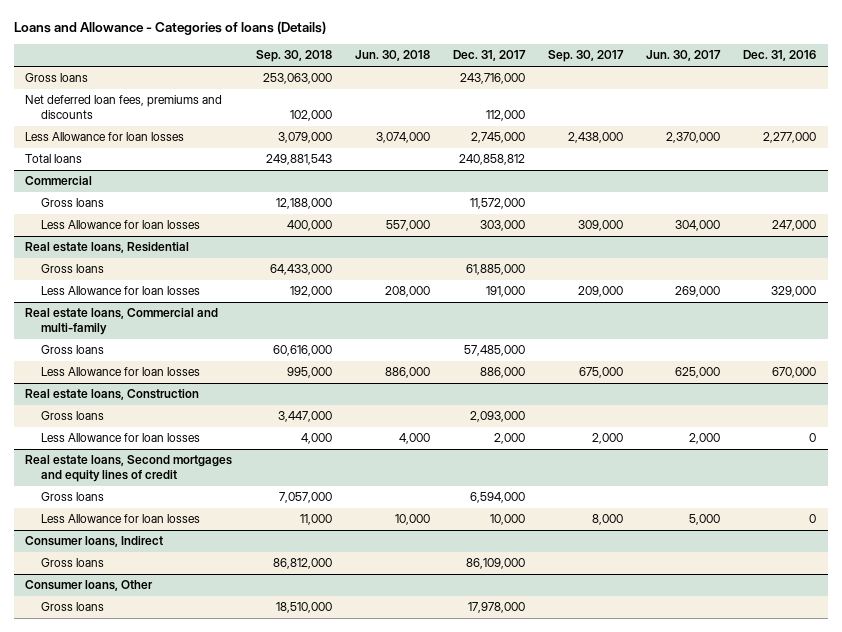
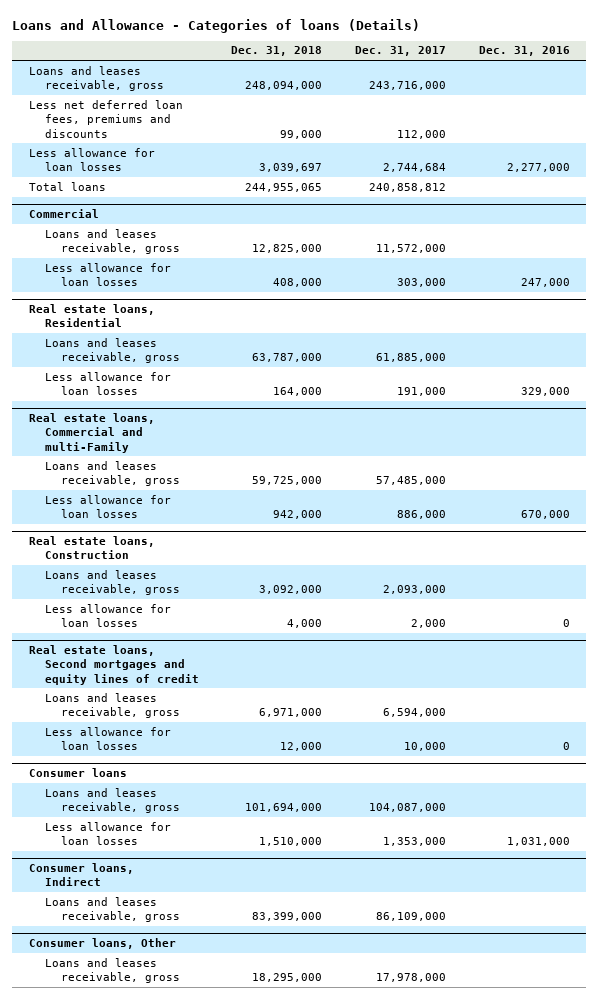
[255,50,332,63] Sep. 30, 2018 -> none
[354,50,430,62] Jun. 30, 2018 -> none
[548,50,625,63] Sep. 30, 2017 -> none
[646,50,722,62] Jun. 30, 2017 -> none
none -> [231,46,323,57] Dec. 31, 2018
[25,73,89,83] Gross loans -> [28,65,164,92] Loans and leases receivable, gross
[25,95,223,120] Net deferred loan fees, premiums and discounts -> [28,99,183,138] Less net deferred loan fees, premiums and discounts
[25,132,185,142] Less Allowance for loan losses -> [28,147,155,172] Less allowance for loan losses
[470,132,525,144] 2,745,000 -> [383,163,447,173] 2,744,684
[40,198,104,208] Gross loans -> [44,228,180,255] Loans and leases receivable, gross
[40,220,200,230] Less Allowance for loan losses -> [44,262,171,287] Less allowance for loan losses
[40,264,104,274] Gross loans -> [44,337,180,364] Loans and leases receivable, gross
[40,286,200,296] Less Allowance for loan losses -> [44,371,171,396] Less allowance for loan losses
[25,308,219,336] Real estate loans, Commercial and multi-family -> [28,412,155,453] Real estate loans, Commercial and multi-Family
[40,345,104,355] Gross loans -> [44,460,180,487] Loans and leases receivable, gross
[40,367,200,377] Less Allowance for loan losses -> [44,494,171,519] Less allowance for loan losses
[40,411,104,421] Gross loans -> [44,569,180,596] Loans and leases receivable, gross
[40,433,200,443] Less Allowance for loan losses -> [44,603,171,628] Less allowance for loan losses
[40,492,104,502] Gross loans -> [44,692,180,719] Loans and leases receivable, gross
[40,514,200,524] Less Allowance for loan losses -> [44,726,171,751] Less allowance for loan losses
none -> [28,767,127,777] Consumer loans
none -> [44,787,180,814] Loans and leases receivable, gross
none -> [44,821,171,846] Less allowance for loan losses
[40,558,104,568] Gross loans -> [44,896,180,923] Loans and leases receivable, gross
[40,602,104,612] Gross loans -> [44,957,180,984] Loans and leases receivable, gross

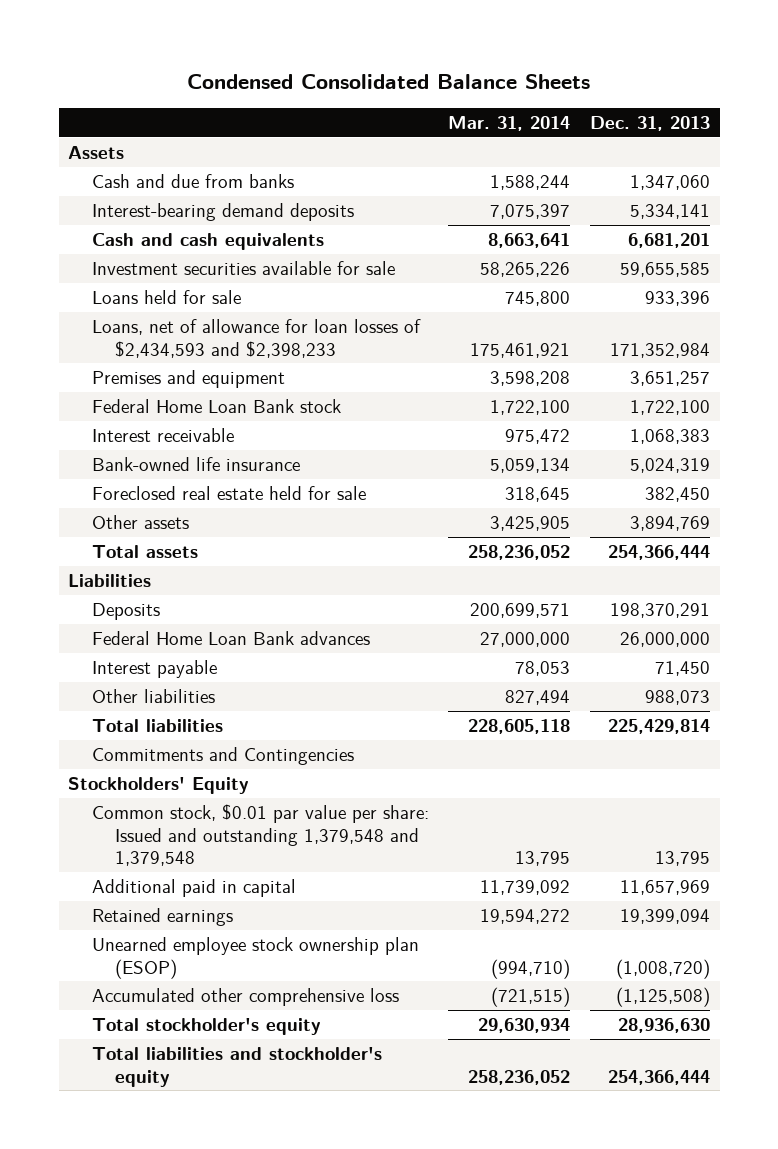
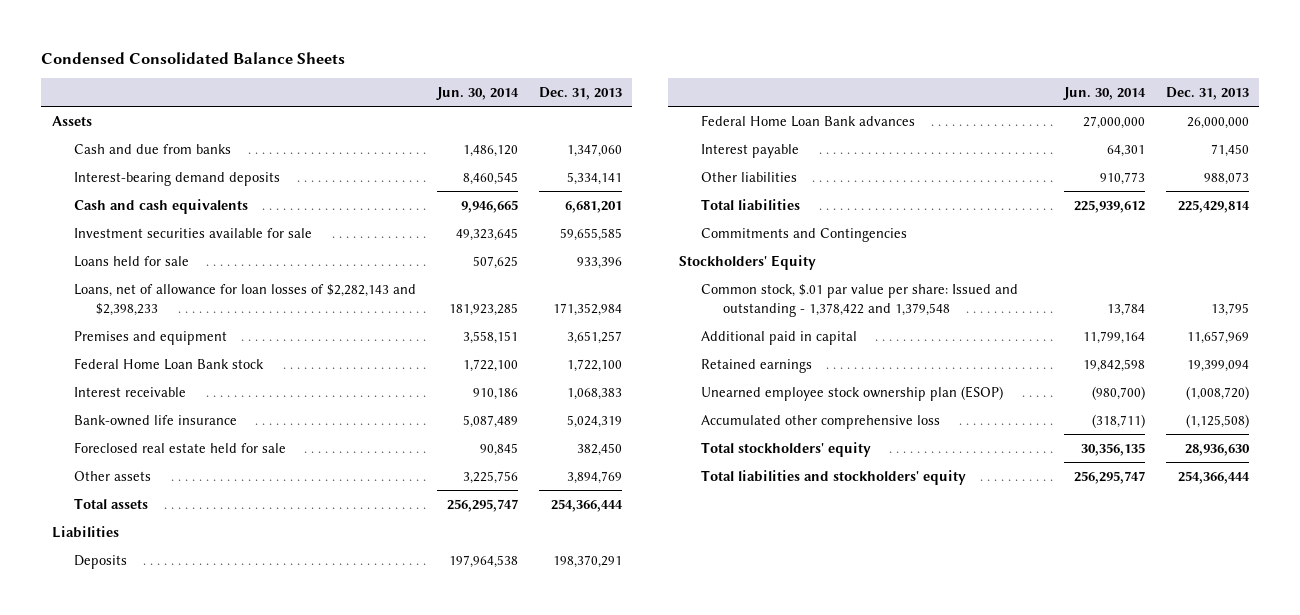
[448,115,571,131] Mar. 31, 2014 -> none
none -> [435,87,519,101] Jun. 30, 2014
[91,319,421,358] Loans, net of allowance for loan losses of $2,434,593 and $2,398,233 -> [73,283,416,316] Loans, net of allowance for loan losses of $2,282,143 and $2,398,233
[91,804,429,867] Common stock, $0.01 par value per share: Issued and outstanding 1,379,548 and 1,379,548 -> [700,283,1018,317] Common stock, $.01 par value per share: Issued and outstanding - 1,378,422 and 1,379,548
[91,1018,321,1036] Total stockholder's equity -> [700,441,871,457] Total stockholders' equity
[91,1047,382,1087] Total liabilities and stockholder's equity -> [700,469,966,485] Total liabilities and stockholders' equity

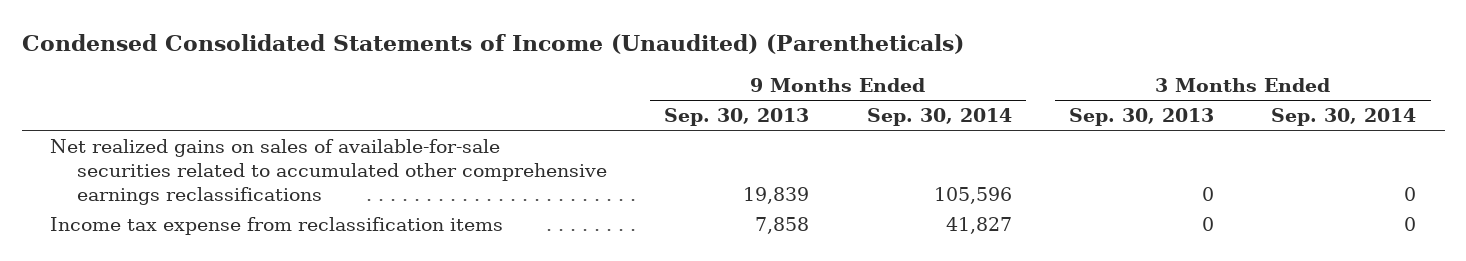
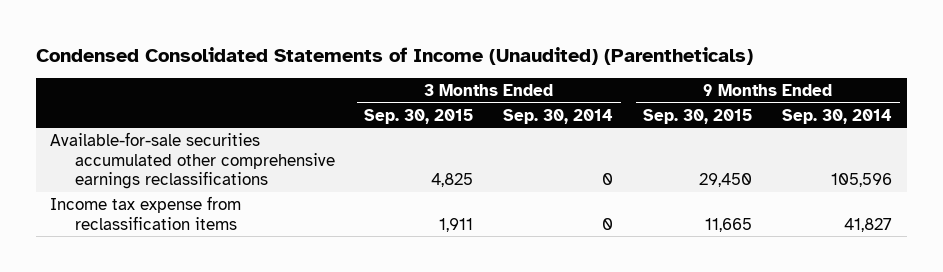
[664,108,810,127] Sep. 30, 2013 -> none
[1068,108,1214,127] Sep. 30, 2013 -> none
none -> [364,108,474,124] Sep. 30, 2015
none -> [643,108,753,124] Sep. 30, 2015
[50,138,607,205] Net realized gains on sales of available-for-sale securities related to accumulated other comprehensive earnings reclassifications -> [50,131,335,190] Available-for-sale securities accumulated other comprehensive earnings reclassifications

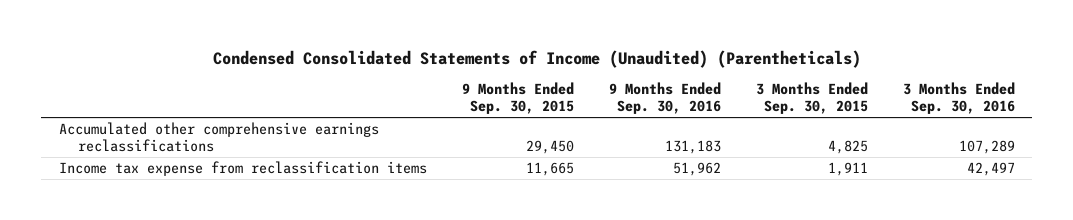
[503,108,614,124] Sep. 30, 2014 -> none
[782,108,893,124] Sep. 30, 2014 -> none
none -> [608,82,721,115] 9 Months Ended Sep. 30, 2016
none -> [902,82,1015,115] 3 Months Ended Sep. 30, 2016
[50,131,335,190] Available-for-sale securities accumulated other comprehensive earnings reclassifications -> [58,122,379,152] Accumulated other comprehensive earnings reclassifications

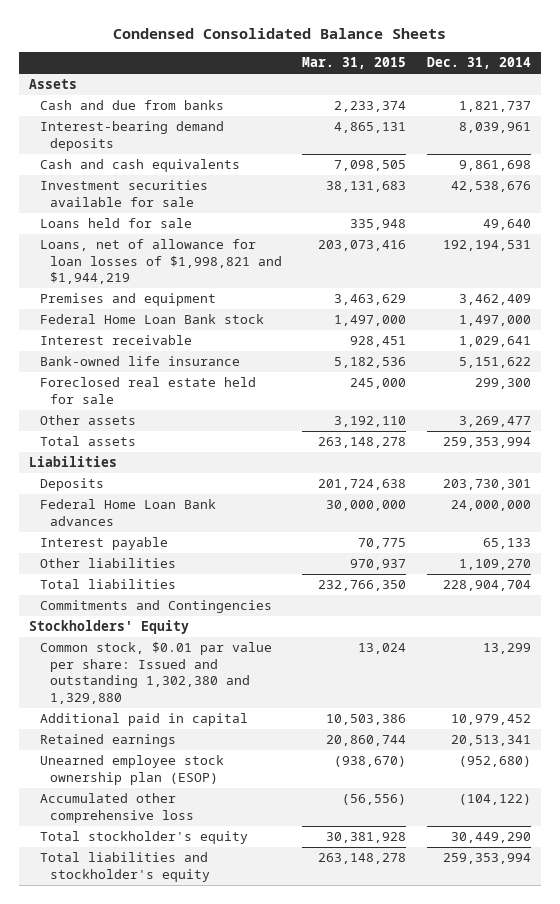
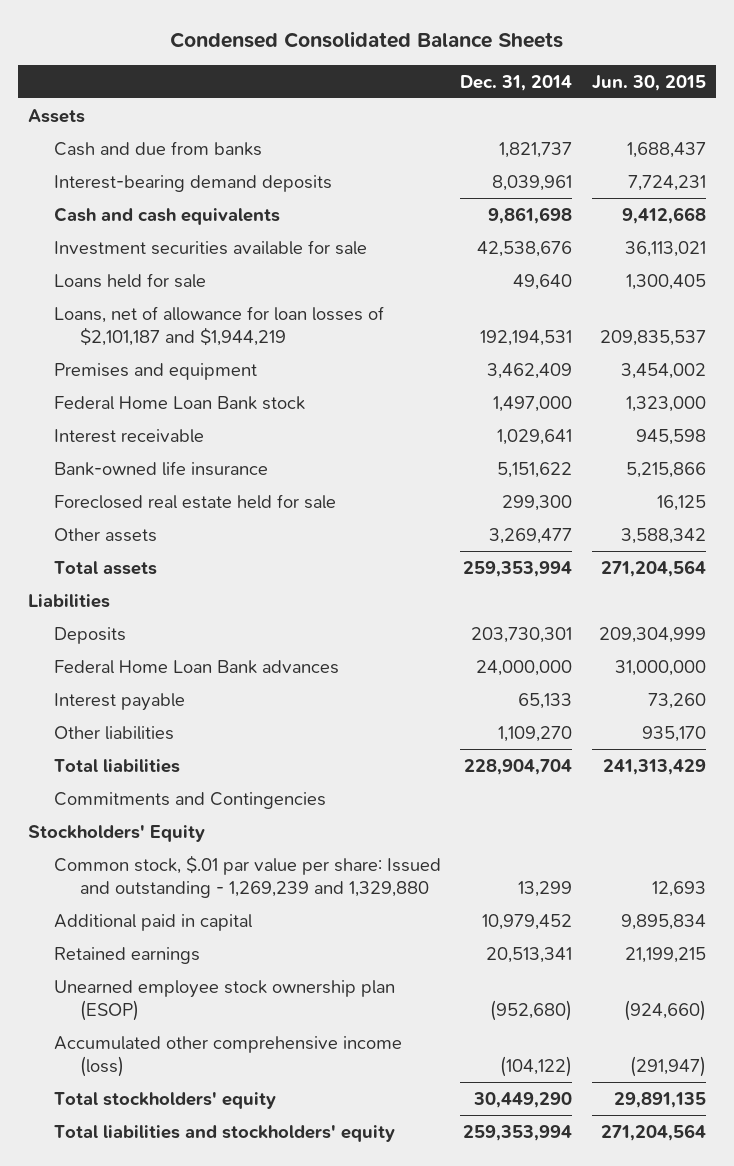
[302,57,407,70] Mar. 31, 2015 -> none
none -> [591,74,706,91] Jun. 30, 2015
[39,239,283,285] Loans, net of allowance for loan losses of $1,998,821 and $1,944,219 -> [53,305,384,346] Loans, net of allowance for loan losses of $2,101,187 and $1,944,219
[39,642,272,704] Common stock, $0.01 par value per share: Issued and outstanding 1,302,380 and 1,329,880 -> [53,854,441,898] Common stock, $.01 par value per share: Issued and outstanding - 1,269,239 and 1,329,880
[39,793,195,823] Accumulated other comprehensive loss -> [53,1035,402,1077] Accumulated other comprehensive income (loss)
[39,831,248,845] Total stockholder's equity -> [53,1091,276,1109] Total stockholders' equity
[39,852,211,882] Total liabilities and stockholder's equity -> [53,1124,395,1142] Total liabilities and stockholders' equity

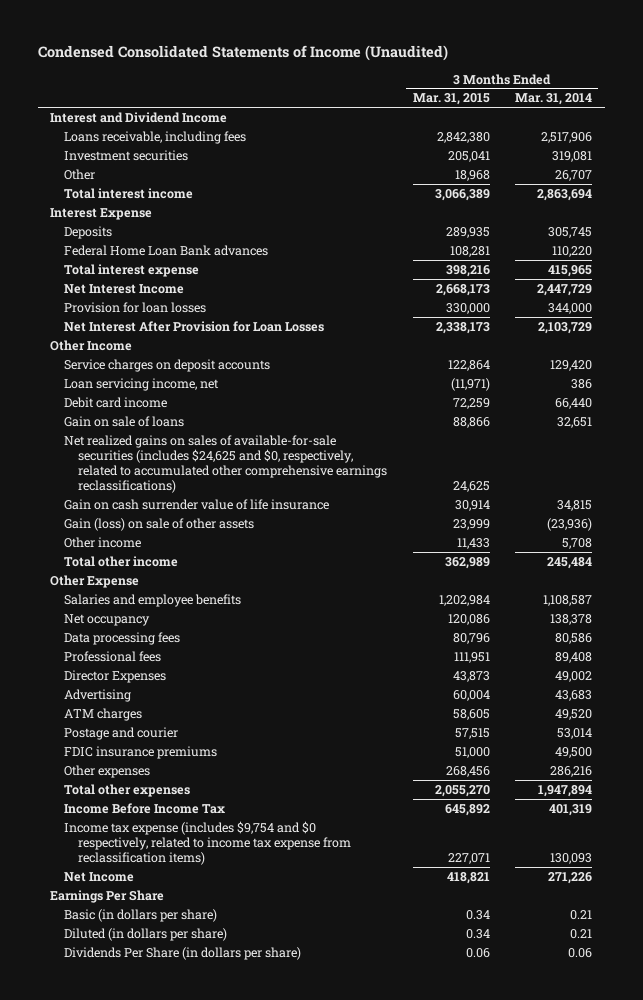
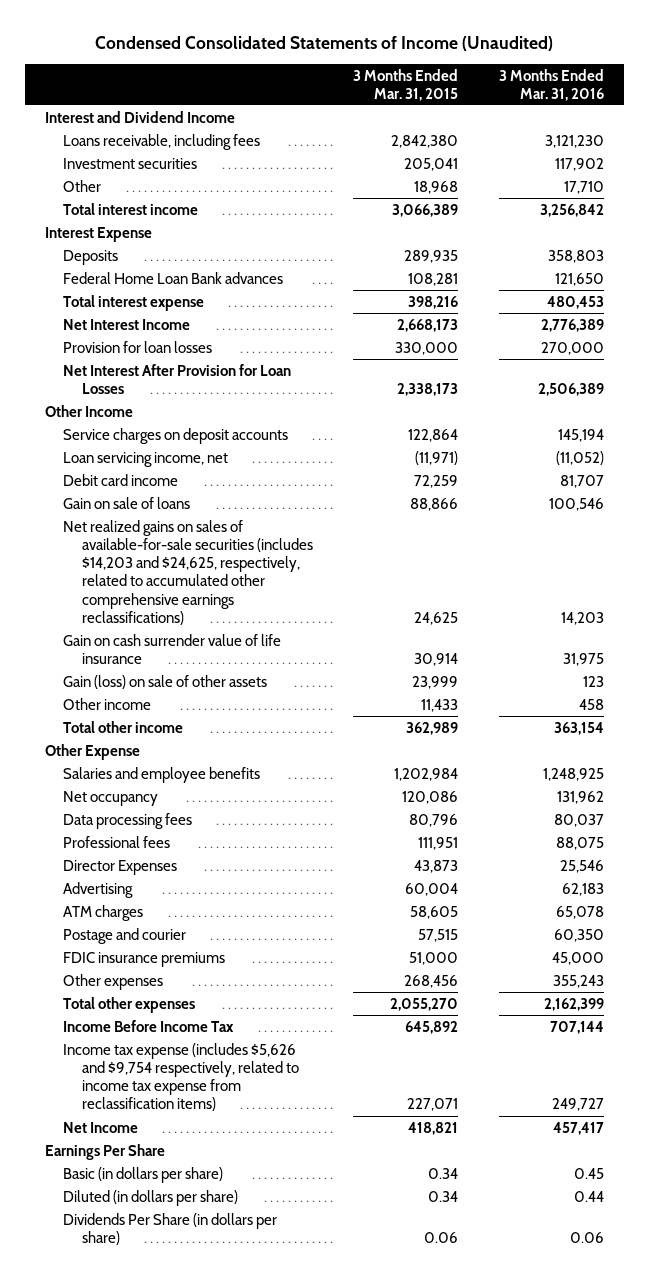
[515,93,593,106] Mar. 31, 2014 -> none
none -> [498,68,604,101] 3 Months Ended Mar. 31, 2016
[64,434,387,494] Net realized gains on sales of available-for-sale securities (includes $24,625 and $0, respectively, related to accumulated other comprehensive earnings reclassifications) -> [63,519,313,625] Net realized gains on sales of available-for-sale securities (includes $14,203 and $24,625, respectively, related to accumulated other comprehensive earnings reclassifications)
[64,820,351,866] Income tax expense (includes $9,754 and $0 respectively, related to income tax expense from reclassification items) -> [63,1042,299,1112] Income tax expense (includes $5,626 and $9,754 respectively, related to income tax expense from reclassification items)

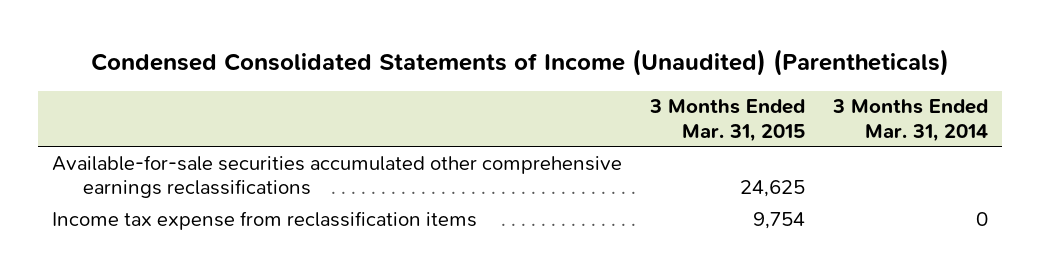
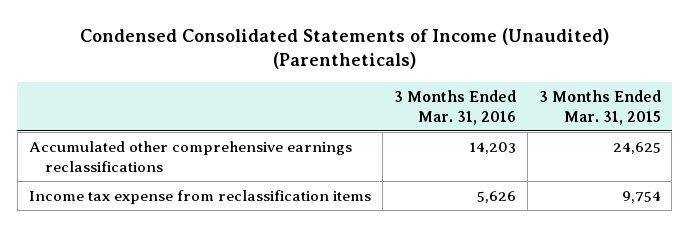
[832,99,989,142] 3 Months Ended Mar. 31, 2014 -> none
none -> [393,89,516,125] 3 Months Ended Mar. 31, 2016
[52,154,623,198] Available-for-sale securities accumulated other comprehensive earnings reclassifications -> [28,140,352,172] Accumulated other comprehensive earnings reclassifications

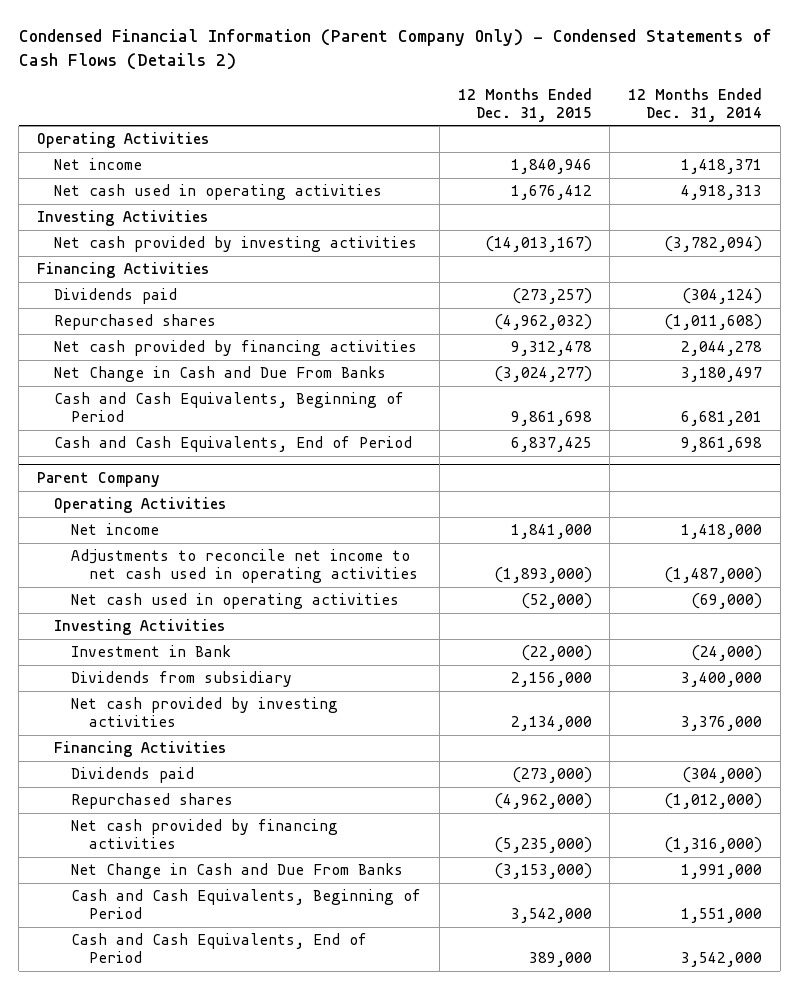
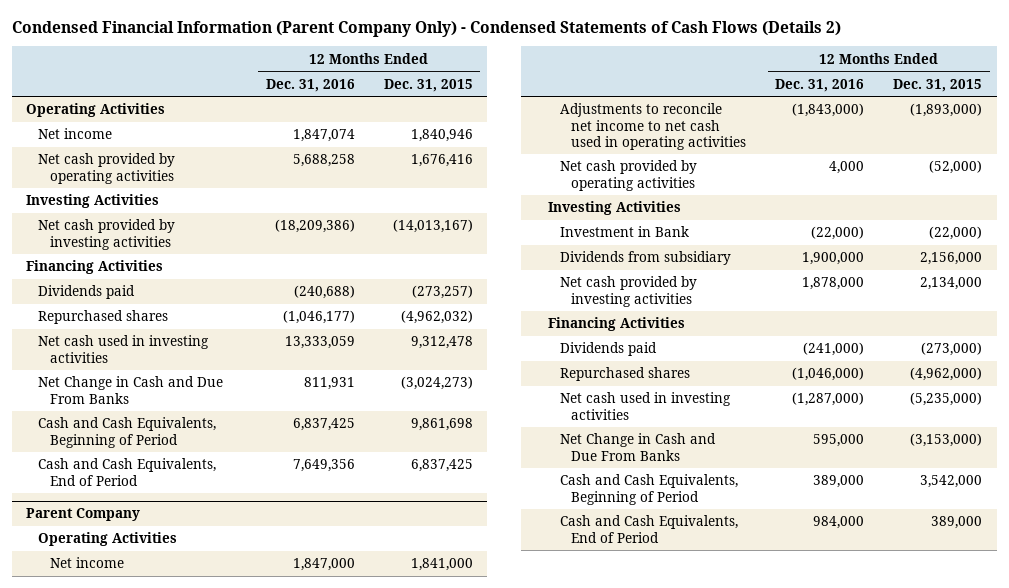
[627,87,762,122] 12 Months Ended Dec. 31, 2014 -> none
none -> [265,78,355,92] Dec. 31, 2016
[54,184,383,201] Net cash used in operating activities -> [37,153,175,184] Net cash provided by operating activities
[510,185,592,201] 1,676,412 -> [410,154,473,168] 1,676,416
[54,340,418,357] Net cash provided by financing activities -> [37,335,209,363] Net cash used in investing activities
[493,366,592,383] (3,024,277) -> [400,376,473,391] (3,024,273)
[71,593,400,610] Net cash used in operating activities -> [559,160,697,191] Net cash provided by operating activities
[71,819,339,850] Net cash provided by financing activities -> [559,392,731,420] Net cash used in investing activities

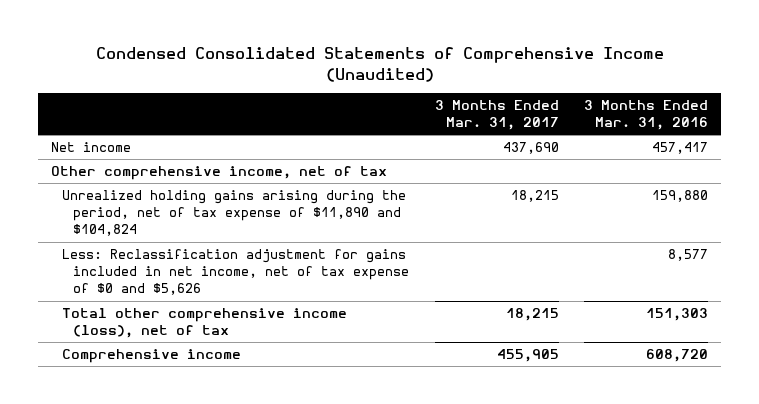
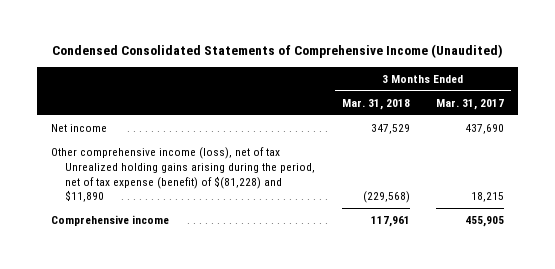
[584,99,709,131] 3 Months Ended Mar. 31, 2016 -> none
none -> [341,99,410,111] Mar. 31, 2018
[51,166,388,181] Other comprehensive income, net of tax -> none
[62,249,410,296] Less: Reclassification adjustment for gains included in net income, net of tax expense of $0 and $5,626 -> none
[62,308,348,339] Total other comprehensive income (loss), net of tax -> none
[62,190,407,237] Unrealized holding gains arising during the period, net of tax expense of $11,890 and $104,824 -> [50,147,315,203] Other comprehensive income (loss), net of tax Unrealized holding gains arising during the period, net of tax expense (benefit) of $(81,228) and $11,890

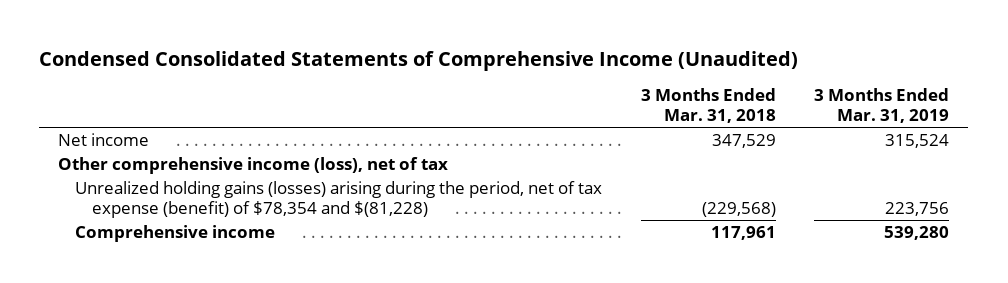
[436,99,505,111] Mar. 31, 2017 -> none
none -> [814,88,950,124] 3 Months Ended Mar. 31, 2019
none -> [58,157,449,175] Other comprehensive income (loss), net of tax
[50,147,315,203] Other comprehensive income (loss), net of tax Unrealized holding gains arising during the period, net of tax expense (benefit) of $(81,228) and $11,890 -> [75,181,603,219] Unrealized holding gains (losses) arising during the period, net of tax expense (benefit) of $78,354 and $(81,228)

